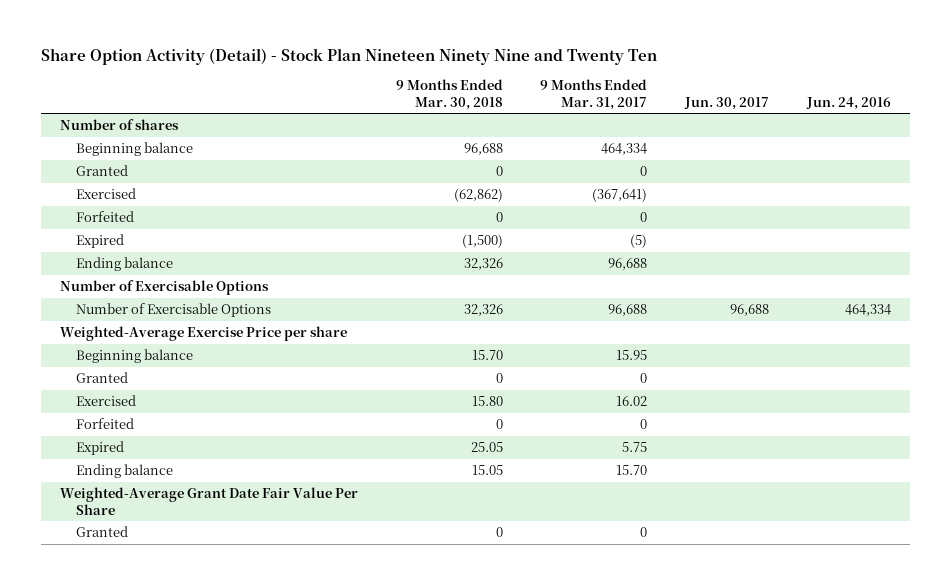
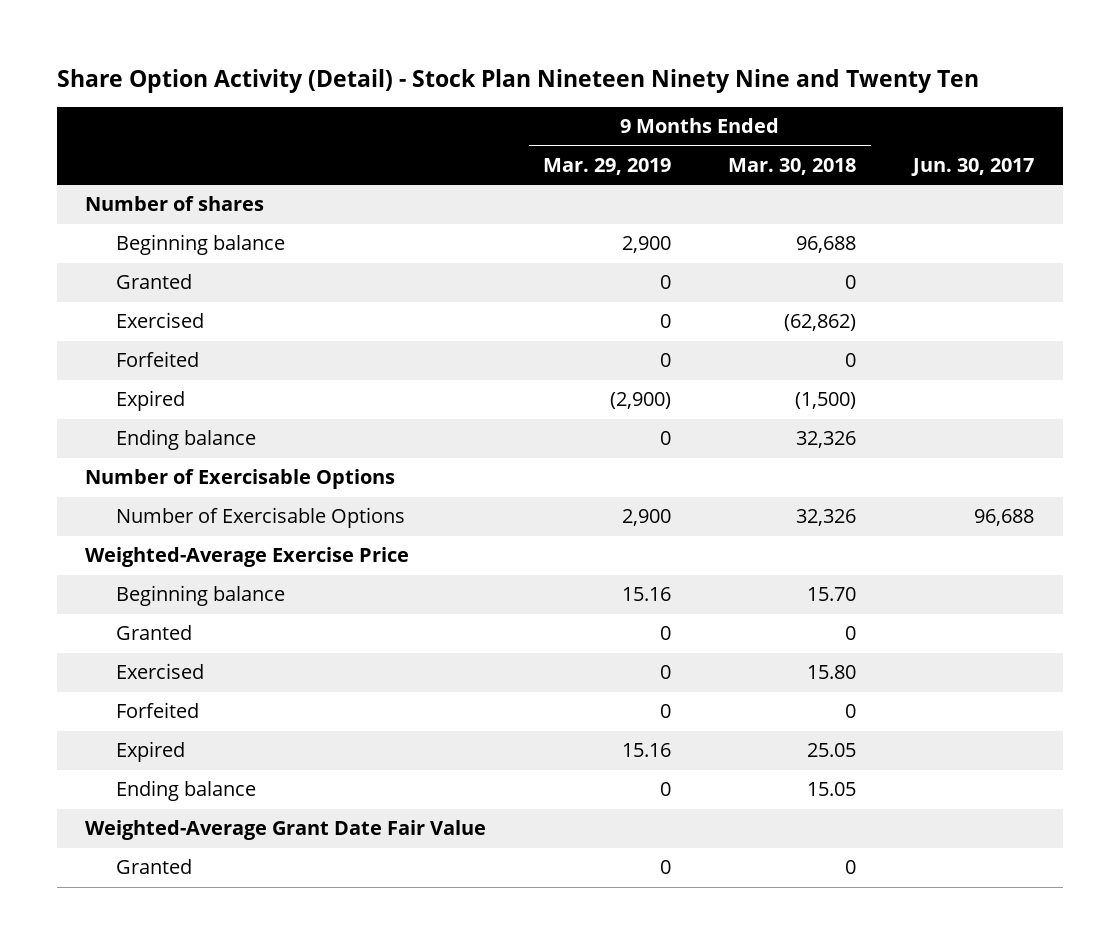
[540,79,648,110] 9 Months Ended Mar. 31, 2017 -> none
[806,96,892,110] Jun. 24, 2016 -> none
none -> [543,157,672,175] Mar. 29, 2019
[59,326,347,342] Weighted-Average Exercise Price per share -> [85,547,410,568] Weighted-Average Exercise Price
[59,487,358,515] Weighted-Average Grant Date Fair Value Per Share -> [85,820,487,841] Weighted-Average Grant Date Fair Value

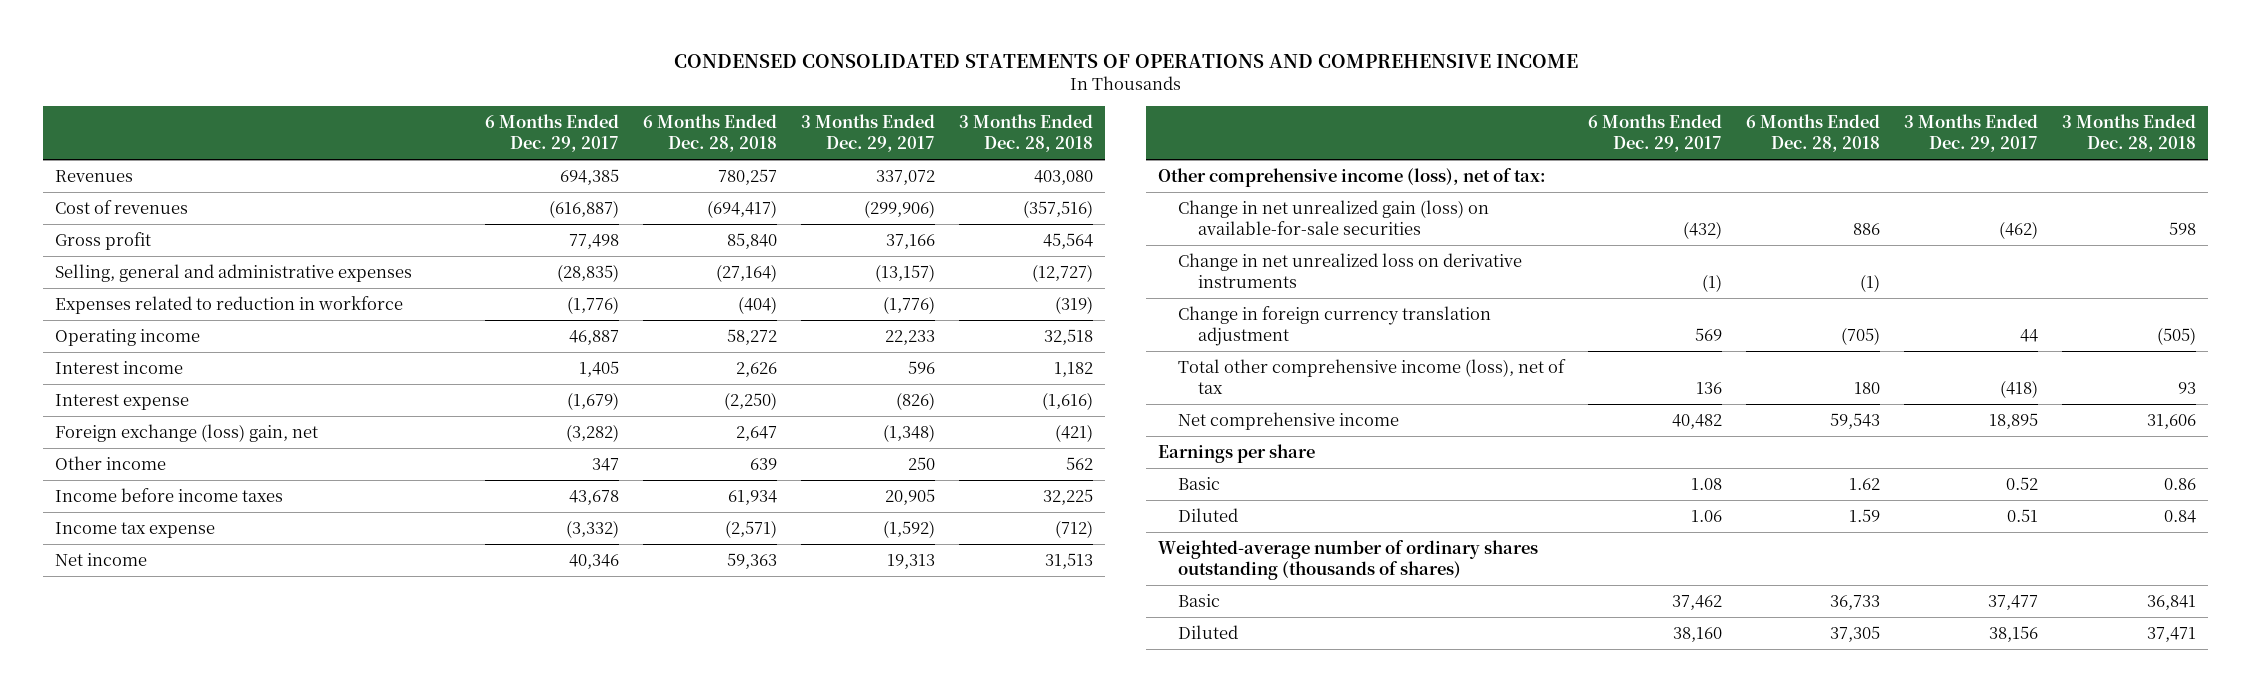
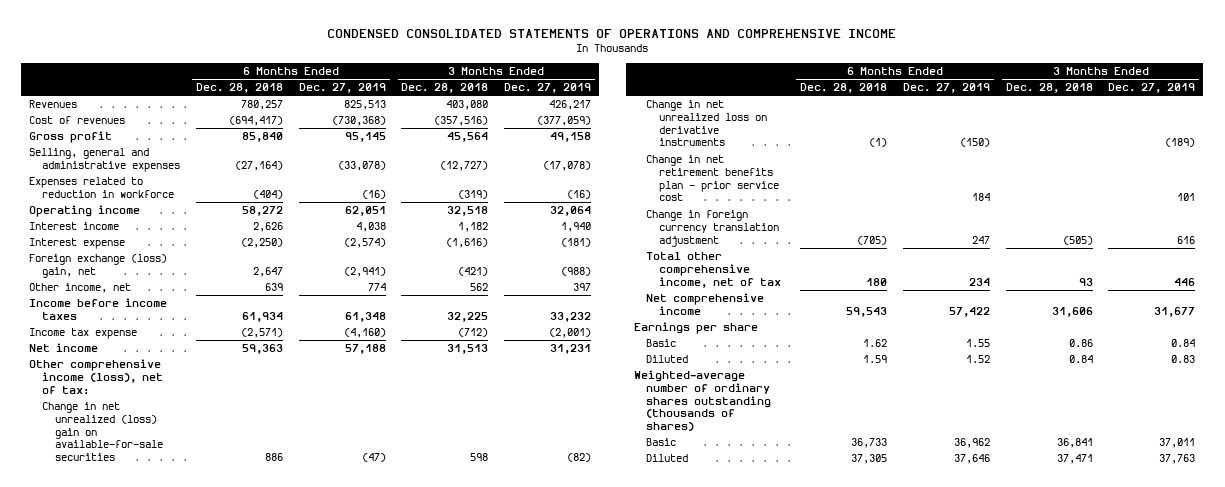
[484,114,619,153] 6 Months Ended Dec. 29, 2017 -> none
[801,114,936,153] 3 Months Ended Dec. 29, 2017 -> none
none -> [298,83,386,94] Dec. 27, 2019
none -> [504,83,592,94] Dec. 27, 2019
[54,455,166,470] Other income -> [29,283,132,294] Other income, net
[1177,199,1489,235] Change in net unrealized gain (loss) on available-for-sale securities -> [42,402,163,462] Change in net unrealized (loss) gain on available-for-sale securities
none -> [646,155,779,202] Change in net retirement benefits plan - prior service cost
[1177,358,1566,394] Total other comprehensive income (loss), net of tax -> [646,252,781,288] Total other comprehensive income, net of tax

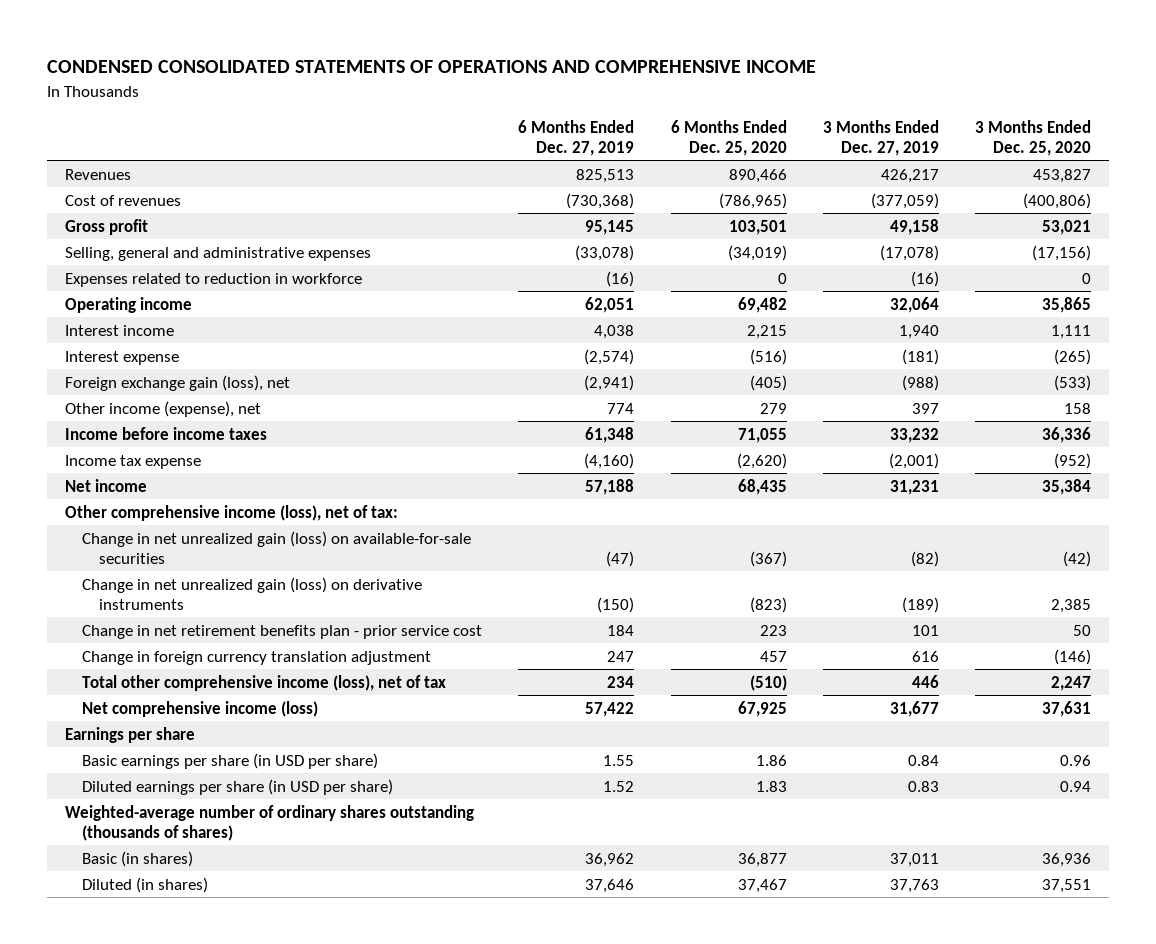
[195,83,283,94] Dec. 28, 2018 -> none
[401,83,489,94] Dec. 28, 2018 -> none
none -> [670,119,787,157] 6 Months Ended Dec. 25, 2020
none -> [975,119,1092,157] 3 Months Ended Dec. 25, 2020
[29,254,168,278] Foreign exchange (loss) gain, net -> [64,374,290,391] Foreign exchange gain (loss), net
[29,283,132,294] Other income, net -> [64,400,261,417] Other income (expense), net
[42,402,163,462] Change in net unrealized (loss) gain on available-for-sale securities -> [82,530,472,565] Change in net unrealized gain (loss) on available-for-sale securities
[646,100,767,147] Change in net unrealized loss on derivative instruments -> [82,576,423,611] Change in net unrealized gain (loss) on derivative instruments
[646,252,781,288] Total other comprehensive income, net of tax -> [82,674,447,691] Total other comprehensive income (loss), net of tax
[646,293,765,315] Net comprehensive income -> [82,700,319,717] Net comprehensive income (loss)
[646,339,677,348] Basic -> [82,752,379,769] Basic earnings per share (in USD per share)
[646,355,689,364] Diluted -> [82,778,394,795] Diluted earnings per share (in USD per share)
[646,438,677,447] Basic -> [82,850,194,867] Basic (in shares)
[646,454,689,463] Diluted -> [82,876,209,893] Diluted (in shares)

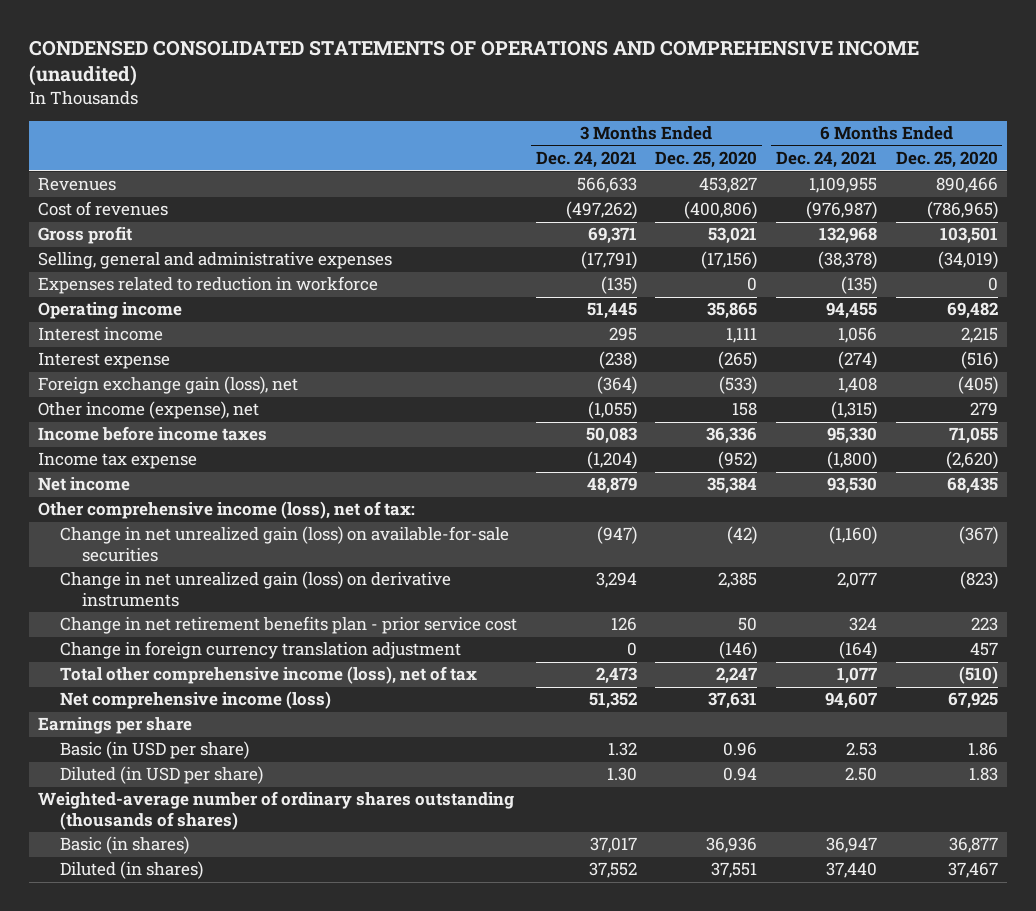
[46,60,816,74] CONDENSED CONSOLIDATED STATEMENTS OF OPERATIONS AND COMPREHENSIVE INCOME -> [28,40,919,87] CONDENSED CONSOLIDATED STATEMENTS OF OPERATIONS AND COMPREHENSIVE INCOME (unaudited)
[518,119,635,157] 6 Months Ended Dec. 27, 2019 -> none
[822,119,939,157] 3 Months Ended Dec. 27, 2019 -> none
none -> [535,151,637,169] Dec. 24, 2021
none -> [776,151,878,169] Dec. 24, 2021
[82,752,379,769] Basic earnings per share (in USD per share) -> [59,741,249,760] Basic (in USD per share)
[82,778,394,795] Diluted earnings per share (in USD per share) -> [59,766,263,785] Diluted (in USD per share)

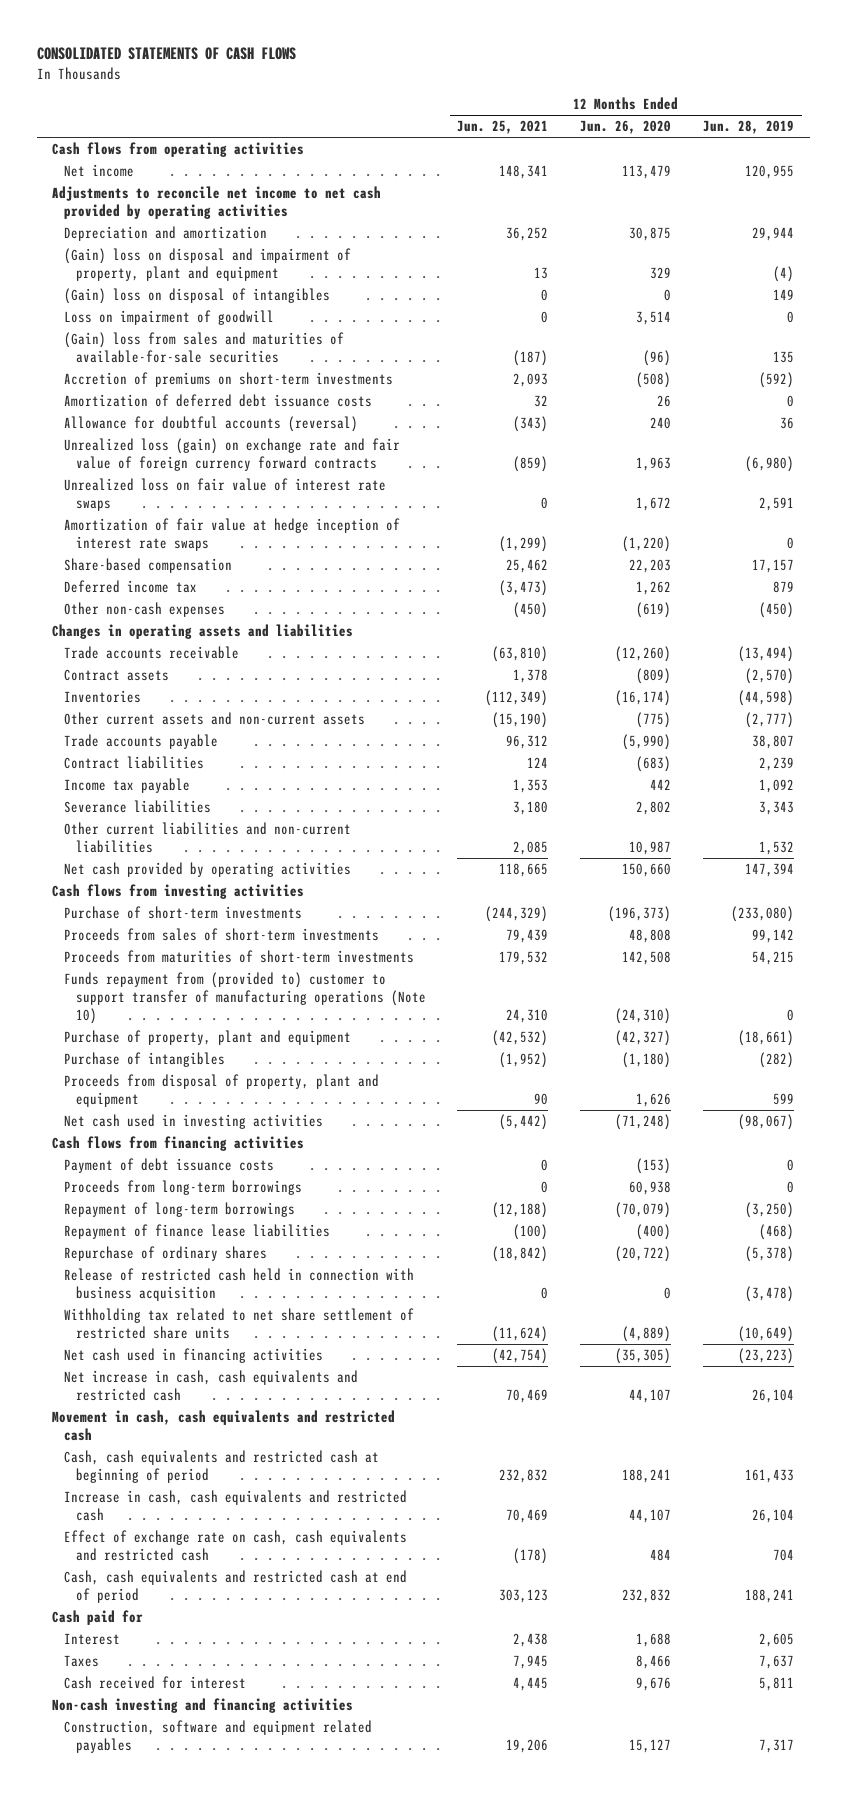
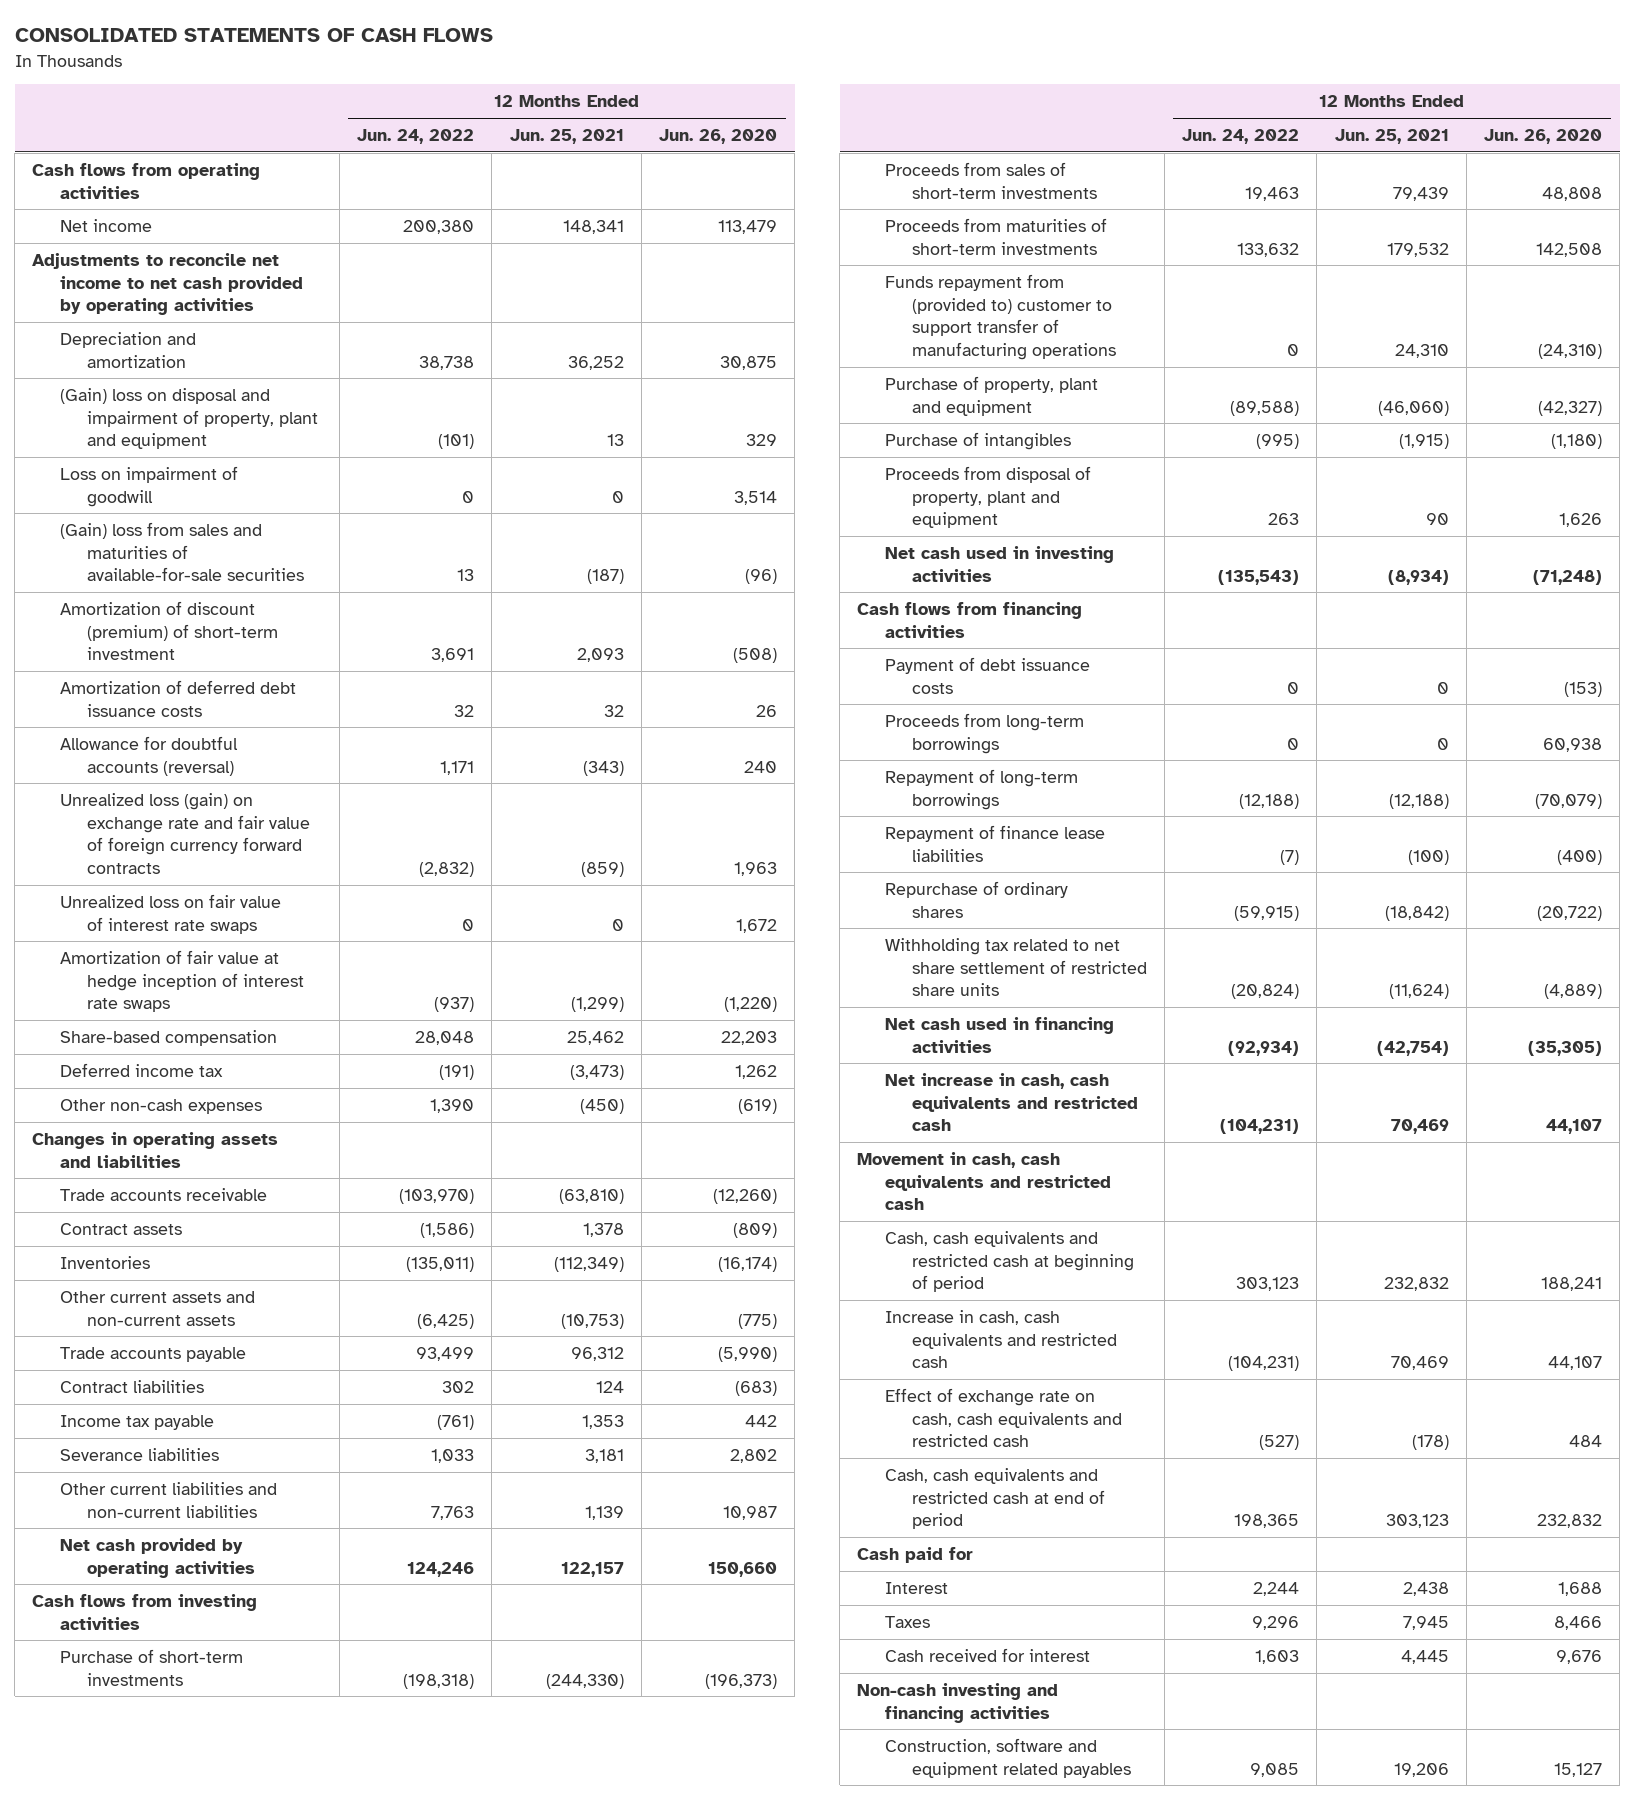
[702,120,794,135] Jun. 28, 2019 -> none
none -> [357,129,475,145] Jun. 24, 2022
[64,288,331,305] (Gain) loss on disposal of intangibles -> none
[64,372,394,388] Accretion of premiums on short-term investments -> [59,600,278,661] Amortization of discount (premium) of short-term investment
[492,712,549,729] (15,190) -> [560,1313,624,1329] (10,753)
[513,801,549,816] 3,180 -> [584,1448,624,1463] 3,181
[513,841,549,856] 2,085 -> [584,1505,624,1520] 1,139
[499,863,549,878] 118,665 -> [560,1561,624,1577] 122,157
[485,906,549,923] (244,329) -> [545,1673,624,1689] (244,330)
[64,972,426,1025] Funds repayment from (provided to) customer to support transfer of manufacturing operations (Note 10) -> [884,273,1116,360] Funds repayment from (provided to) customer to support transfer of manufacturing operations
[492,1030,549,1047] (42,532) -> [1377,400,1449,416] (46,060)
[499,1052,549,1069] (1,952) -> [1398,433,1449,449] (1,915)
[499,1114,549,1131] (5,442) -> [1387,569,1449,585] (8,934)
[64,1268,415,1302] Release of restricted cash held in connection with business acquisition -> none

